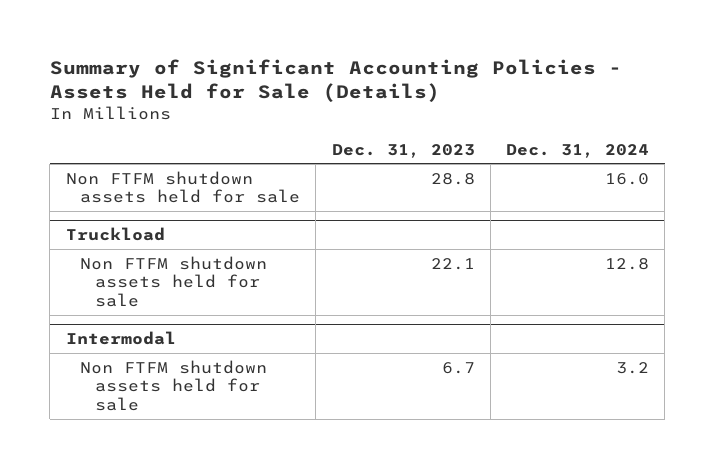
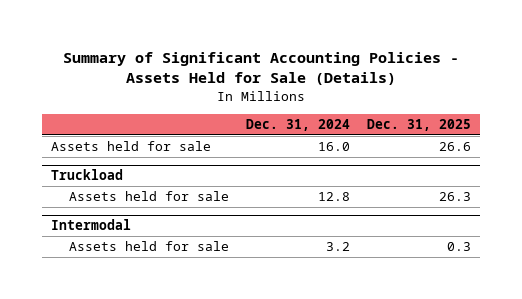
[331,143,475,158] Dec. 31, 2023 -> none
none -> [367,119,472,132] Dec. 31, 2025
[65,170,301,204] Non FTFM shutdown assets held for sale -> [50,141,211,152] Assets held for sale
[80,255,268,307] Non FTFM shutdown assets held for sale -> [69,191,230,202] Assets held for sale
[80,359,268,411] Non FTFM shutdown assets held for sale -> [69,241,230,252] Assets held for sale

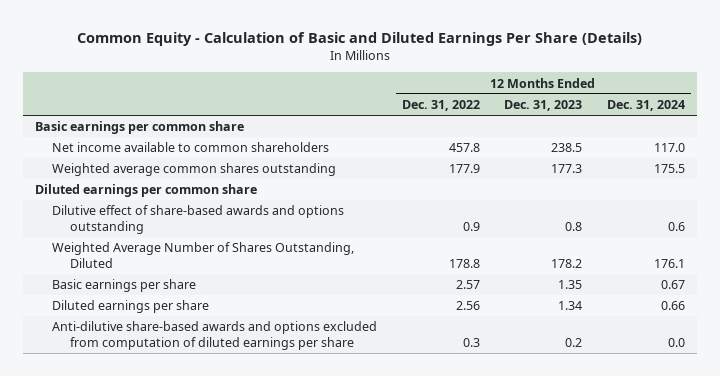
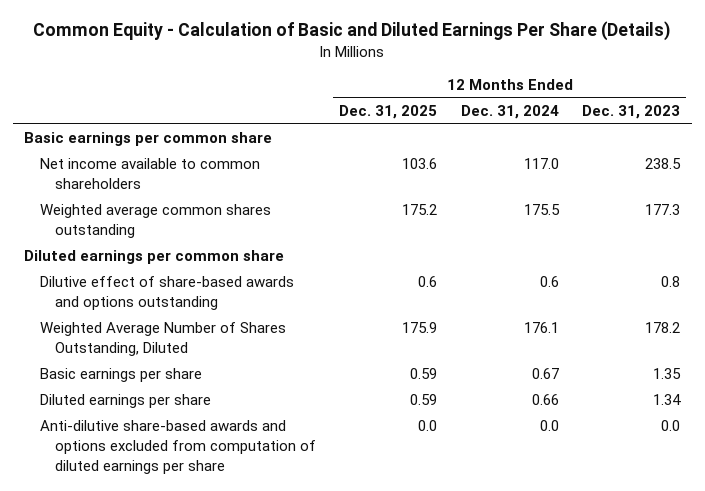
[401,99,480,111] Dec. 31, 2022 -> none
none -> [339,105,438,120] Dec. 31, 2025
[565,337,583,347] 0.2 -> [661,420,681,432] 0.0

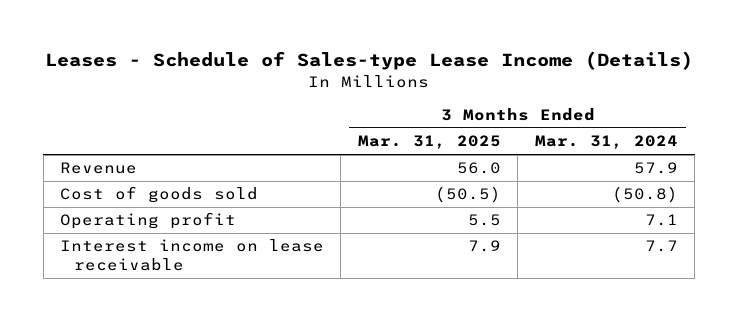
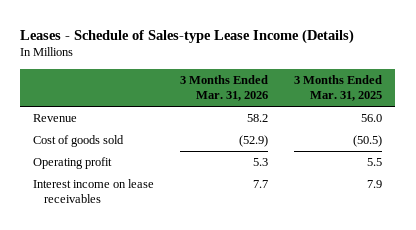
[534,135,678,150] Mar. 31, 2024 -> none
none -> [180,74,269,102] 3 Months Ended Mar. 31, 2026
[60,239,325,271] Interest income on lease receivable -> [33,178,155,204] Interest income on lease receivables

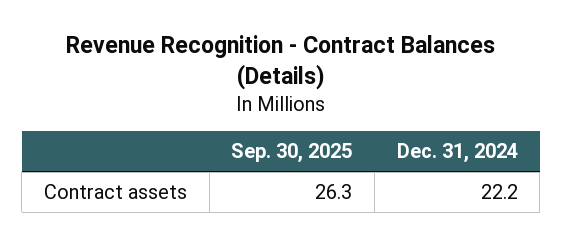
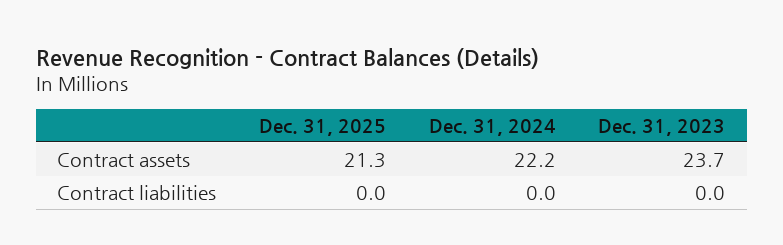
[231,143,353,164] Sep. 30, 2025 -> none
none -> [258,118,386,136] Dec. 31, 2025
none -> [598,118,726,136] Dec. 31, 2023
none -> [57,185,217,201] Contract liabilities

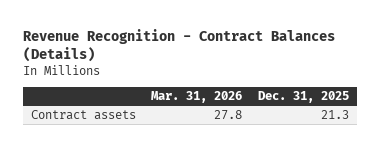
[428,118,556,136] Dec. 31, 2024 -> none
[598,118,726,136] Dec. 31, 2023 -> none
none -> [151,91,243,104] Mar. 31, 2026
[57,185,217,201] Contract liabilities -> none

